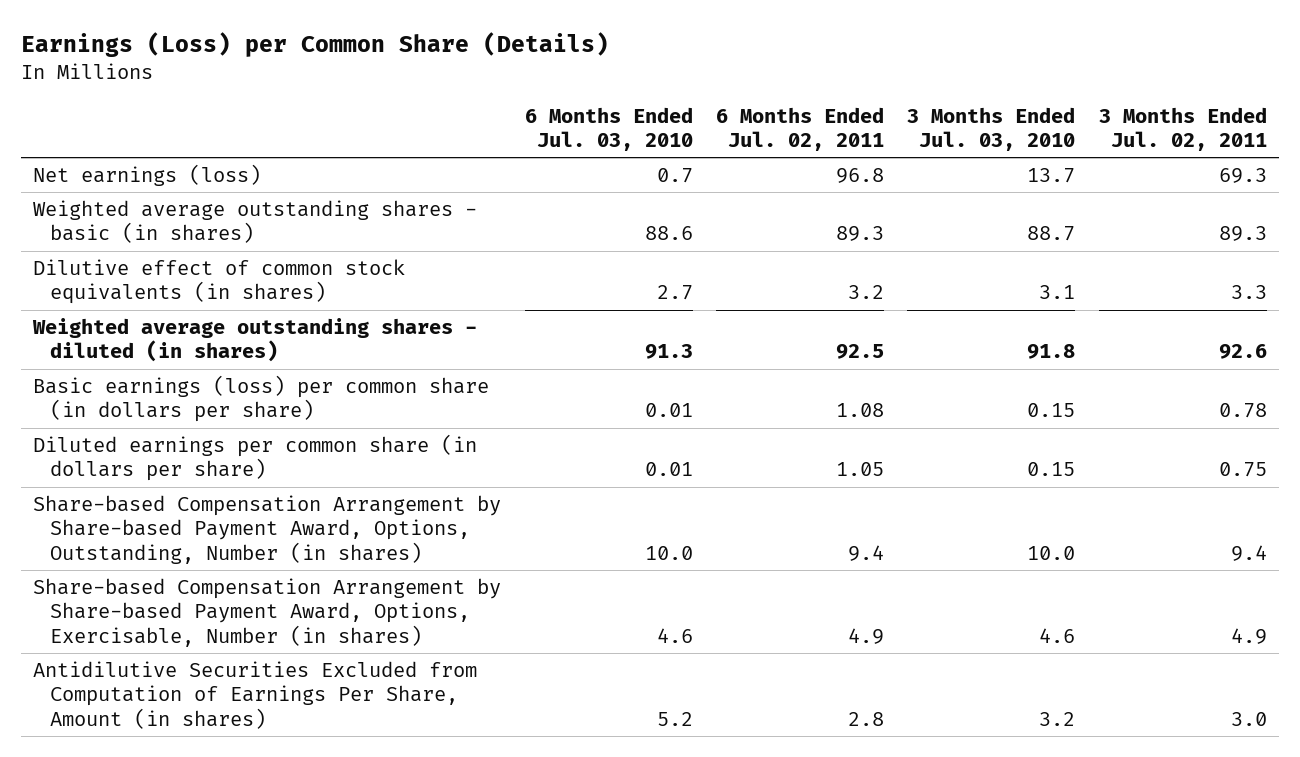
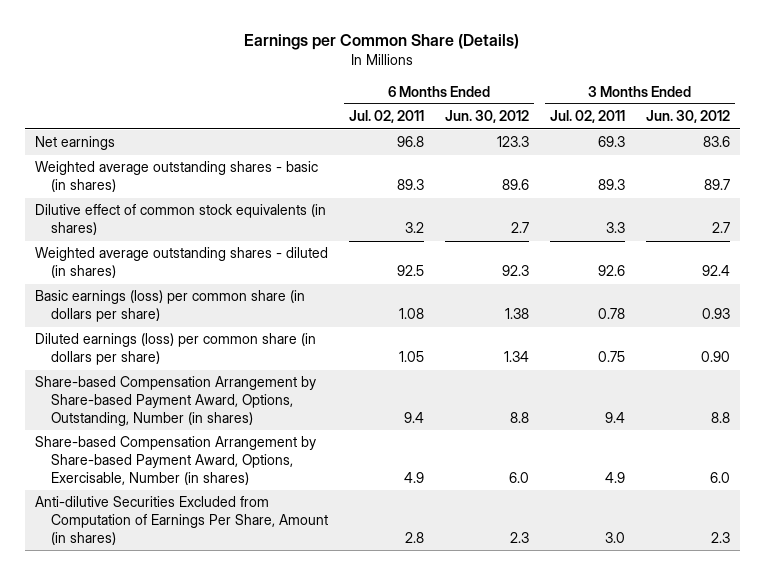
[21,32,610,58] Earnings (Loss) per Common Share (Details) -> [244,34,520,51] Earnings per Common Share (Details)
[524,106,693,152] 6 Months Ended Jul. 03, 2010 -> none
[907,106,1076,152] 3 Months Ended Jul. 03, 2010 -> none
none -> [444,110,529,124] Jun. 30, 2012
none -> [645,110,730,124] Jun. 30, 2012
[33,163,262,186] Net earnings (loss) -> [35,136,116,151] Net earnings
[33,433,478,482] Diluted earnings per common share (in dollars per share) -> [35,333,317,366] Diluted earnings (loss) per common share (in dollars per share)
[33,660,478,729] Antidilutive Securities Excluded from Computation of Earnings Per Share, Amount (in shares) -> [35,496,329,546] Anti-dilutive Securities Excluded from Computation of Earnings Per Share, Amount (in shares)

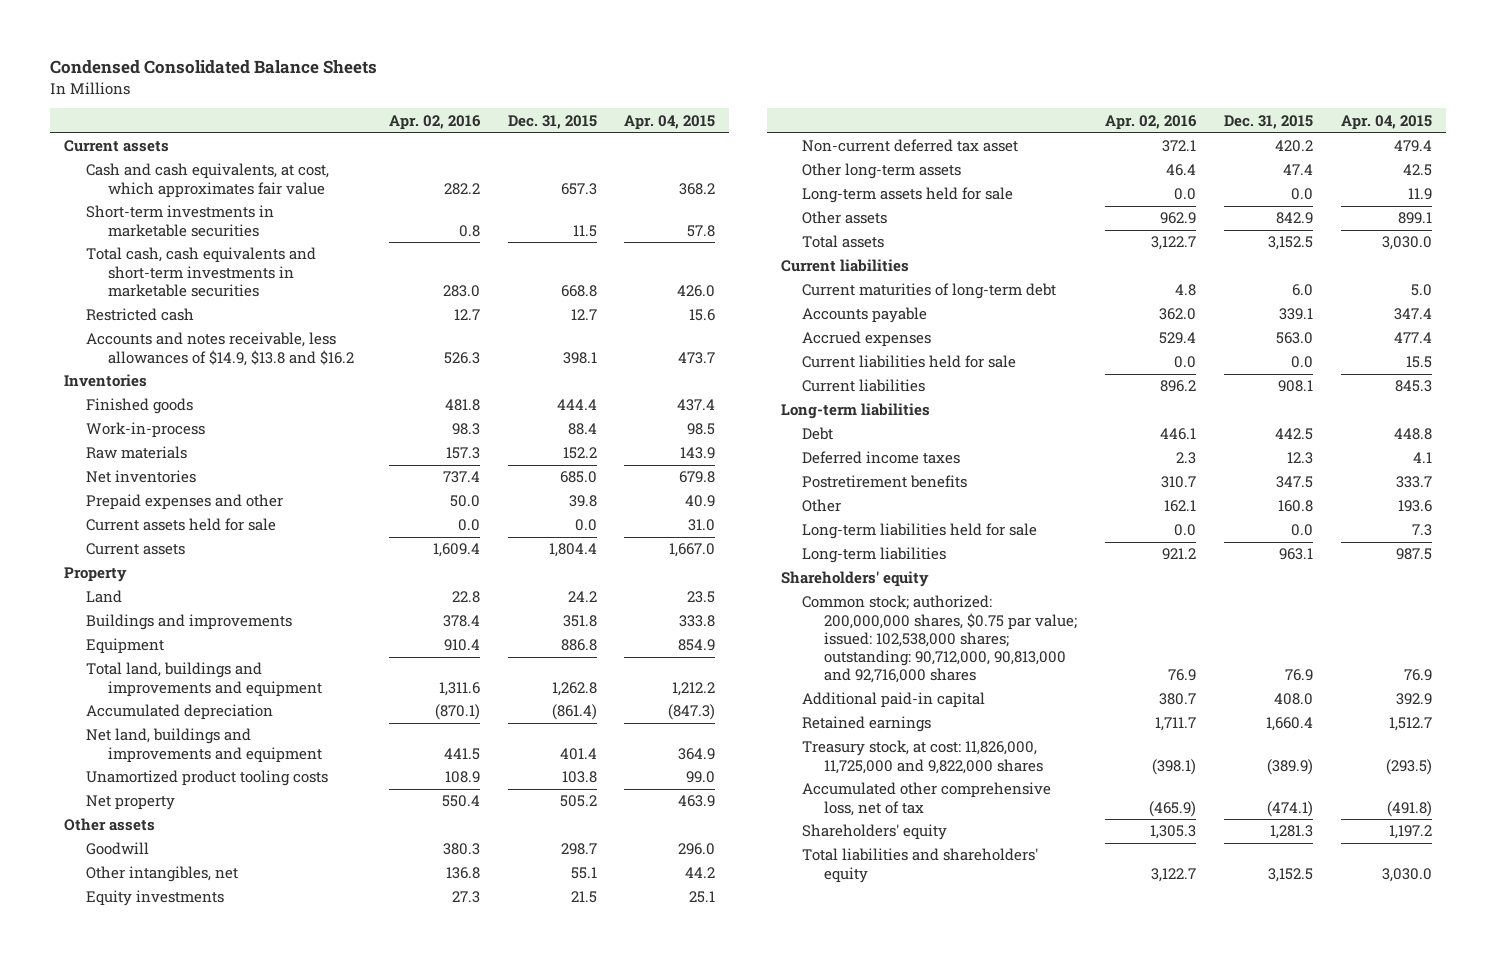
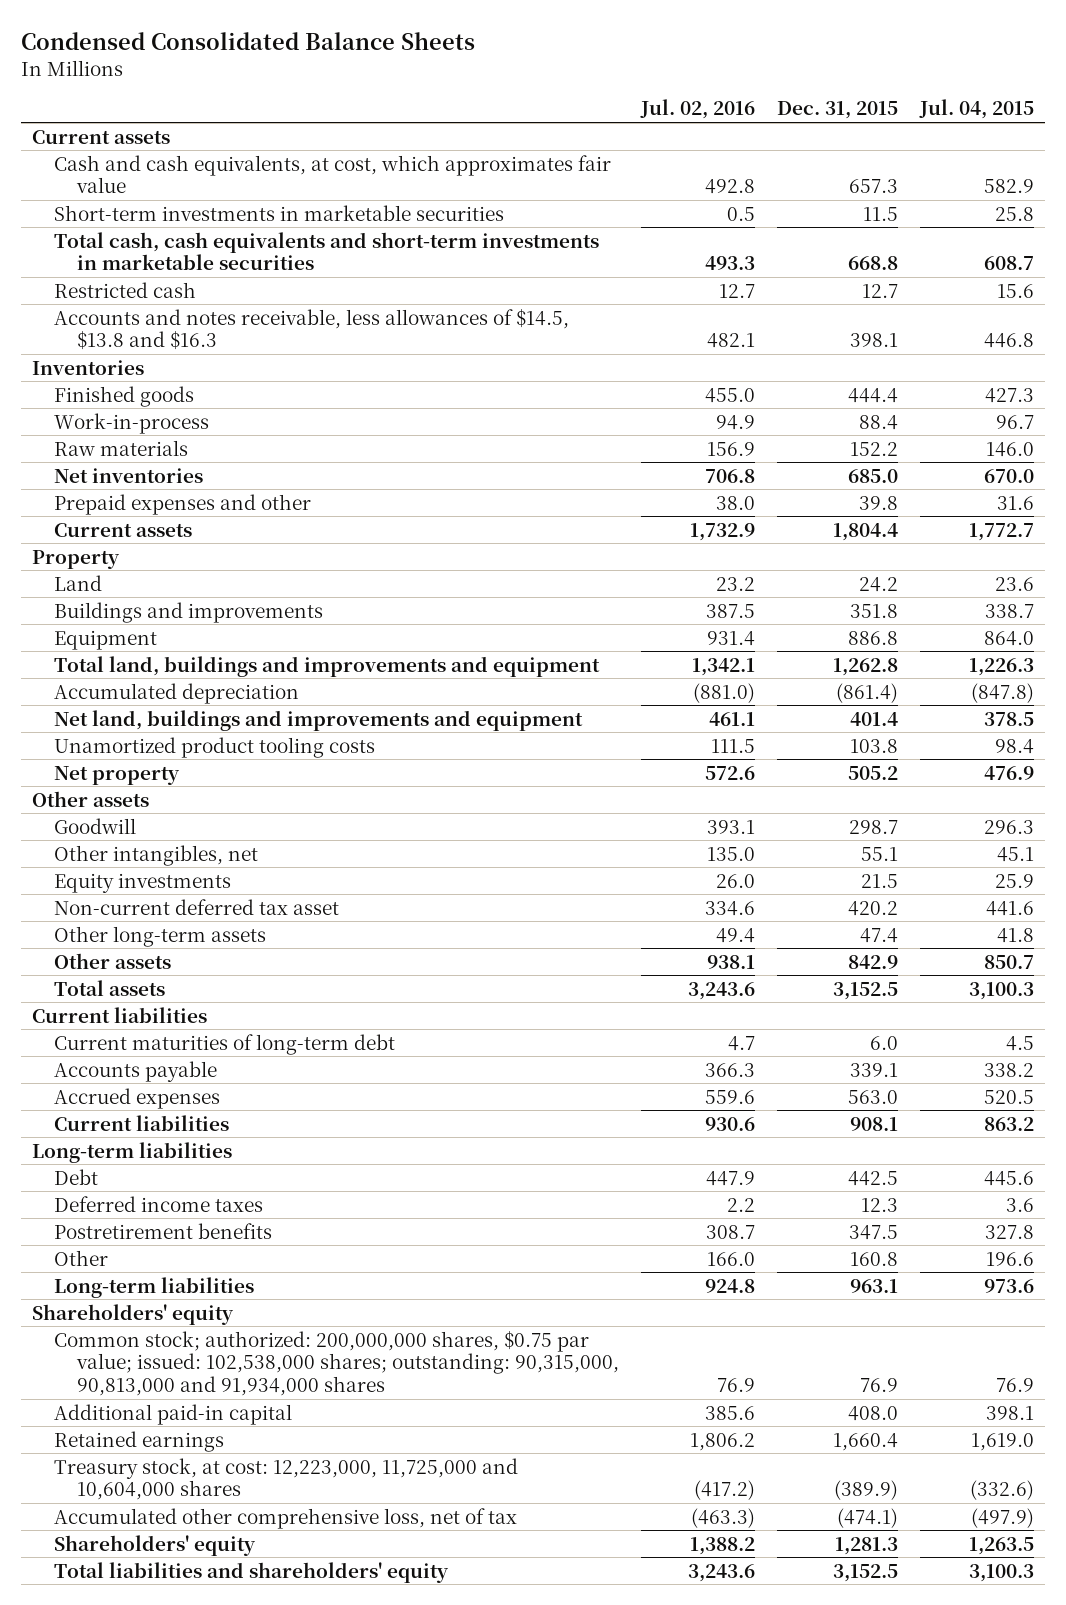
[388,114,481,130] Apr. 02, 2016 -> none
[624,114,716,130] Apr. 04, 2015 -> none
none -> [639,99,755,120] Jul. 02, 2016
none -> [918,99,1034,120] Jul. 04, 2015
[85,332,354,366] Accounts and notes receivable, less allowances of $14.9, $13.8 and $16.2 -> [54,308,570,351] Accounts and notes receivable, less allowances of $14.5, $13.8 and $16.3
[85,518,276,532] Current assets held for sale -> none
[802,187,1014,204] Long-term assets held for sale -> none
[802,355,1017,369] Current liabilities held for sale -> none
[802,523,1038,540] Long-term liabilities held for sale -> none
[802,595,1077,684] Common stock; authorized: 200,000,000 shares, $0.75 par value; issued: 102,538,000 shares; outstanding: 90,712,000, 90,813,000 and 92,716,000 shares -> [54,1330,619,1396] Common stock; authorized: 200,000,000 shares, $0.75 par value; issued: 102,538,000 shares; outstanding: 90,315,000, 90,813,000 and 91,934,000 shares
[802,740,1043,774] Treasury stock, at cost: 11,826,000, 11,725,000 and 9,822,000 shares -> [54,1457,519,1501] Treasury stock, at cost: 12,223,000, 11,725,000 and 10,604,000 shares

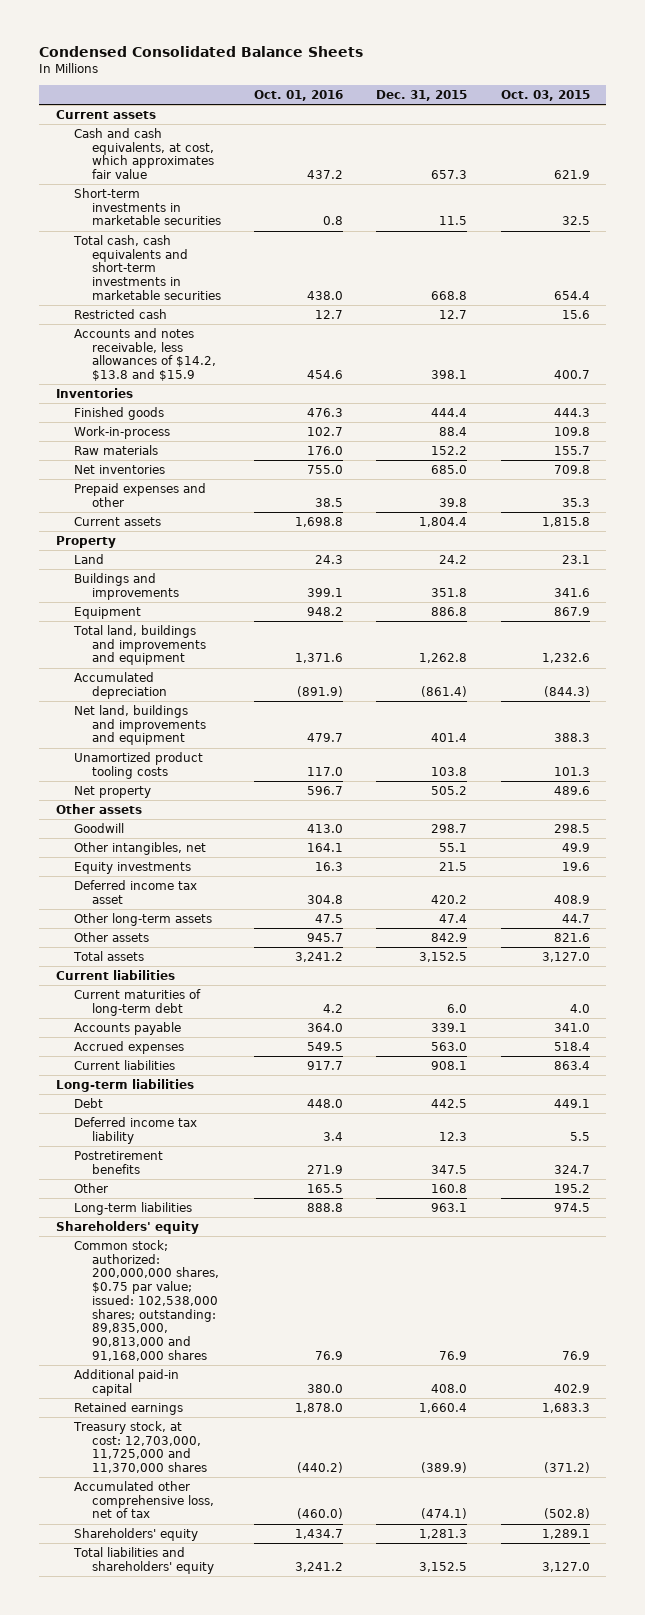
[639,99,755,120] Jul. 02, 2016 -> none
[918,99,1034,120] Jul. 04, 2015 -> none
none -> [253,89,343,101] Oct. 01, 2016
none -> [500,89,590,101] Oct. 03, 2015
[54,308,570,351] Accounts and notes receivable, less allowances of $14.5, $13.8 and $16.3 -> [73,327,216,382] Accounts and notes receivable, less allowances of $14.2, $13.8 and $15.9
[54,898,340,915] Non-current deferred tax asset -> [73,879,197,904] Deferred income tax asset
[54,1195,264,1212] Deferred income taxes -> [73,1116,197,1144] Deferred income tax liability
[54,1330,619,1396] Common stock; authorized: 200,000,000 shares, $0.75 par value; issued: 102,538,000 shares; outstanding: 90,315,000, 90,813,000 and 91,934,000 shares -> [73,1239,219,1361] Common stock; authorized: 200,000,000 shares, $0.75 par value; issued: 102,538,000 shares; outstanding: 89,835,000, 90,813,000 and 91,168,000 shares
[54,1457,519,1501] Treasury stock, at cost: 12,223,000, 11,725,000 and 10,604,000 shares -> [72,1420,207,1474] Treasury stock, at cost: 12,703,000, 11,725,000 and 11,370,000 shares

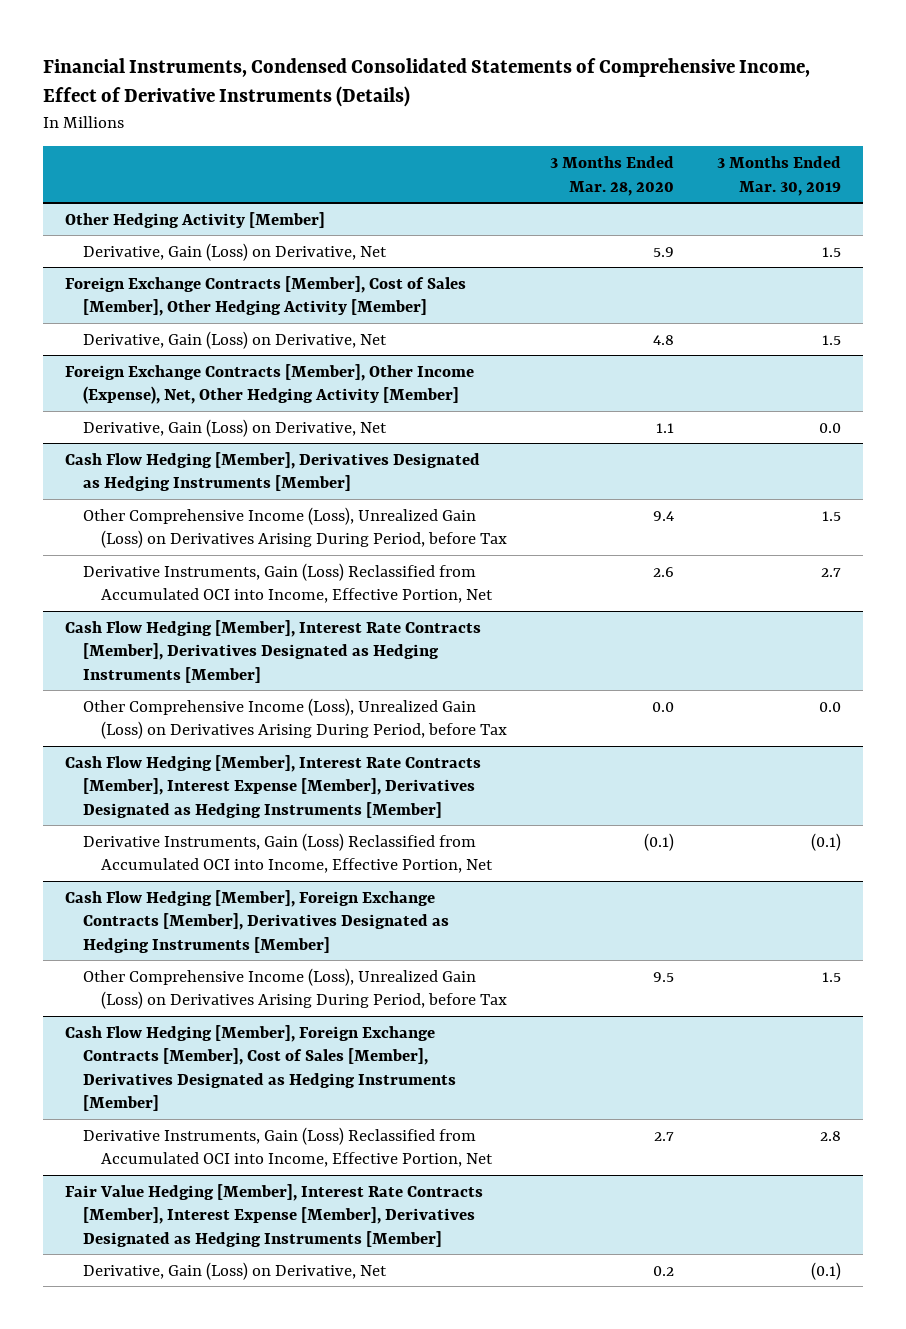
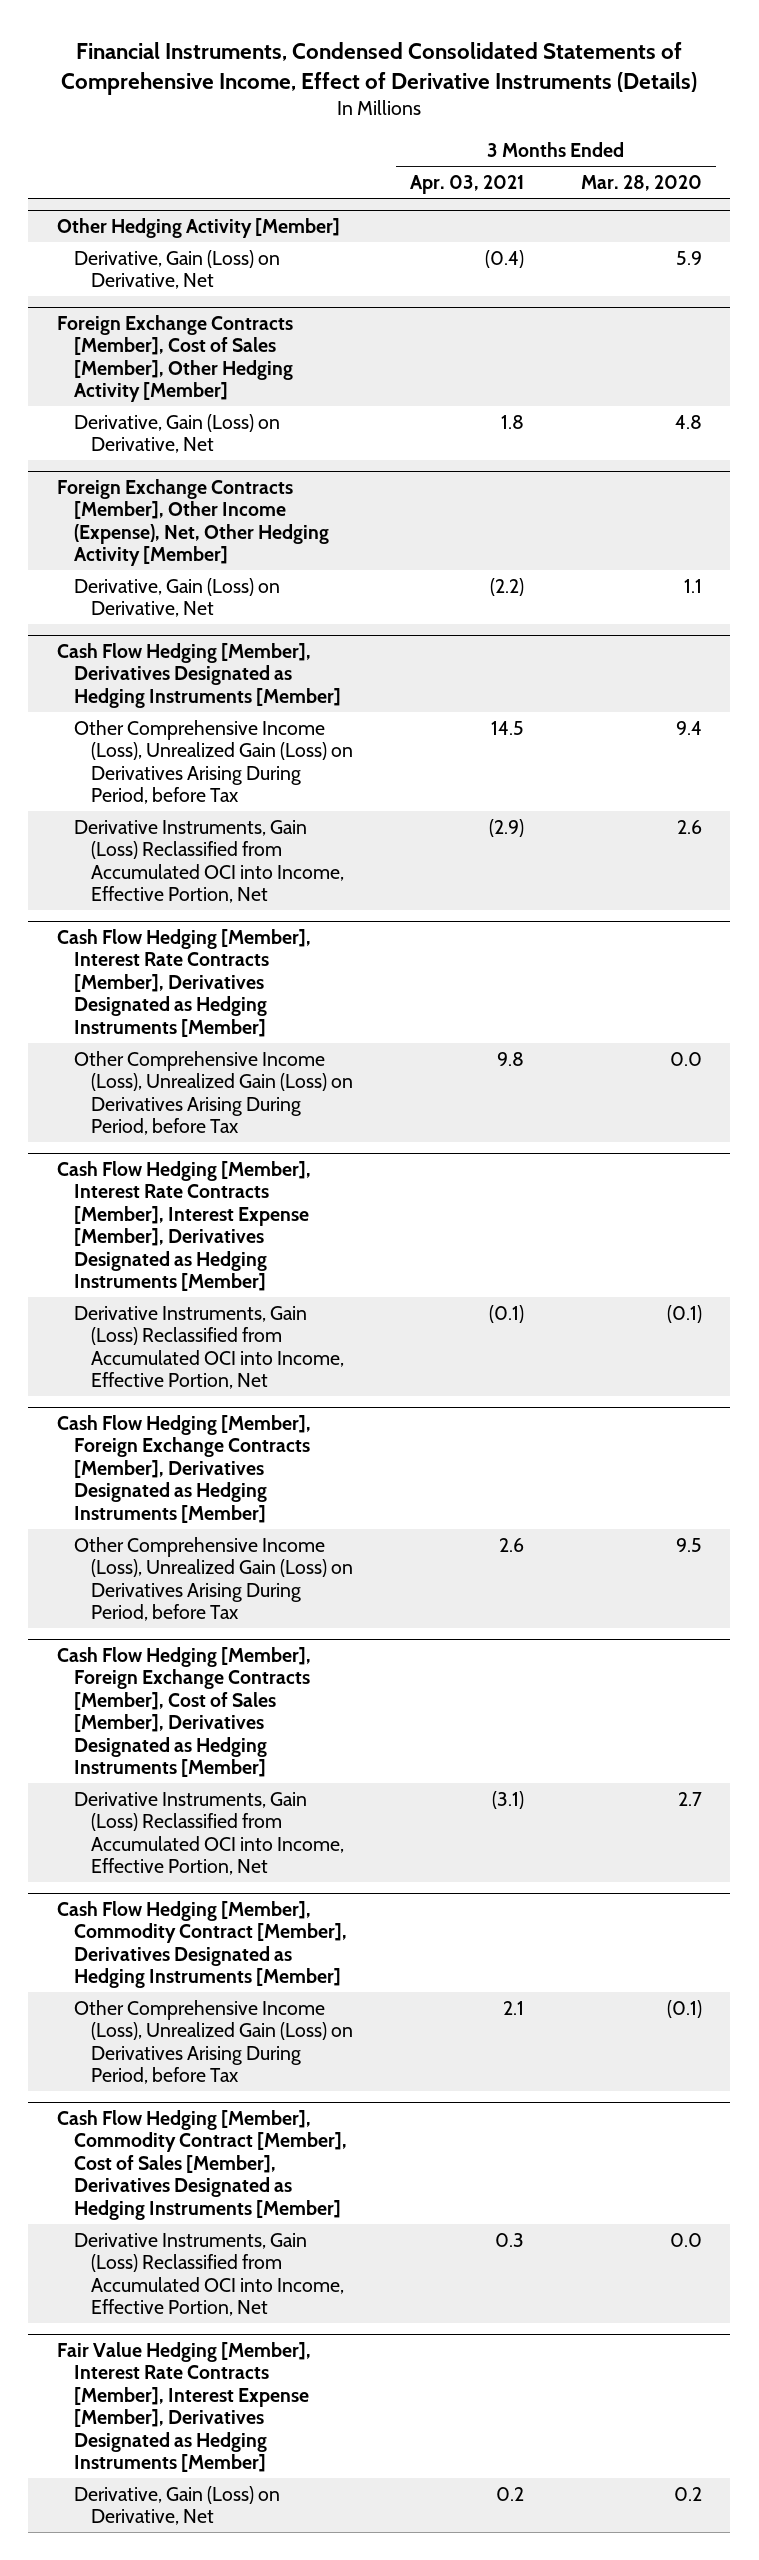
[717,155,842,196] 3 Months Ended Mar. 30, 2019 -> none
none -> [410,175,525,195] Apr. 03, 2021
none -> [56,1900,348,1989] Cash Flow Hedging [Member], Commodity Contract [Member], Derivatives Designated as Hedging Instruments [Member]
none -> [74,1999,354,2084] Other Comprehensive Income (Loss), Unrealized Gain (Loss) on Derivatives Arising During Period, before Tax
none -> [56,2109,348,2220] Cash Flow Hedging [Member], Commodity Contract [Member], Cost of Sales [Member], Derivatives Designated as Hedging Instruments [Member]
none -> [74,2232,345,2316] Derivative Instruments, Gain (Loss) Reclassified from Accumulated OCI into Income, Effective Portion, Net

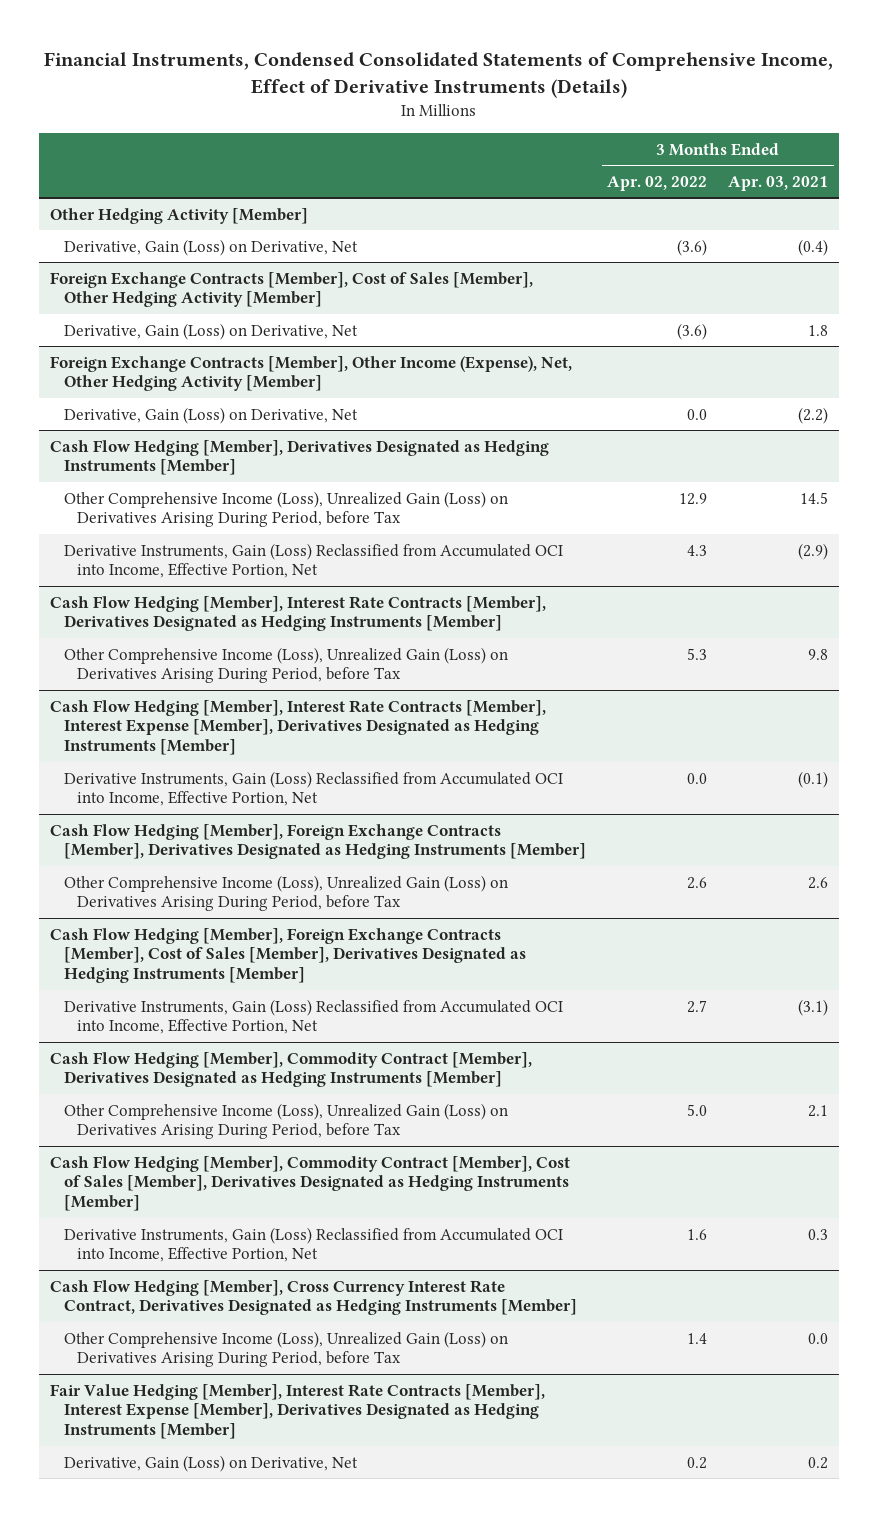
[580,175,702,192] Mar. 28, 2020 -> none
none -> [606,175,707,191] Apr. 02, 2022
none -> [49,1279,577,1316] Cash Flow Hedging [Member], Cross Currency Interest Rate Contract, Derivatives Designated as Hedging Instruments [Member]
none -> [63,1330,508,1368] Other Comprehensive Income (Loss), Unrealized Gain (Loss) on Derivatives Arising During Period, before Tax

